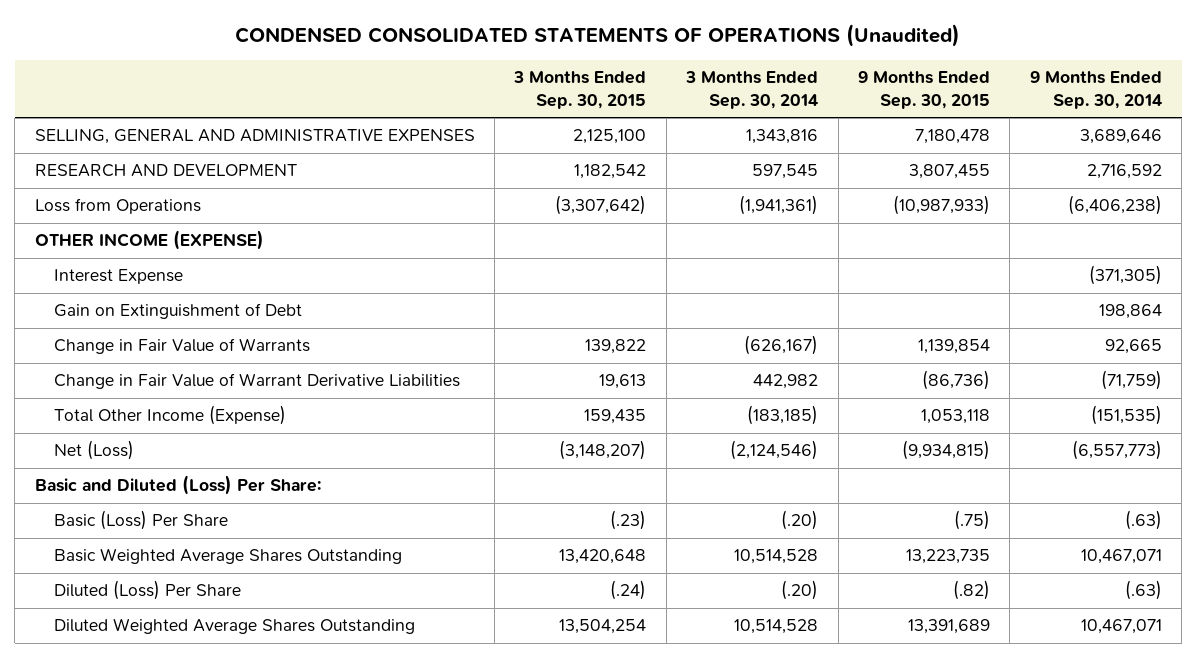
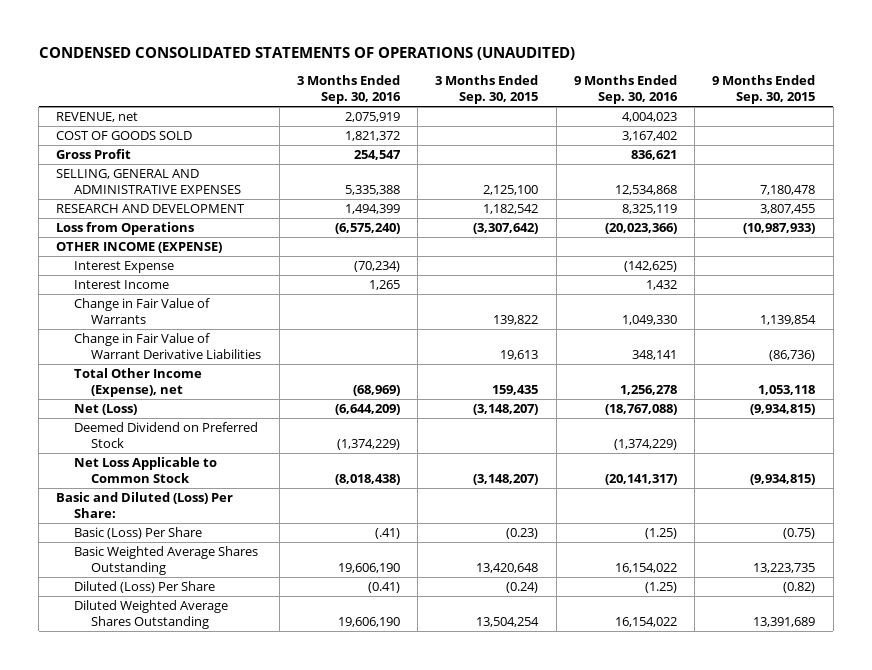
[235,23,961,47] CONDENSED CONSOLIDATED STATEMENTS OF OPERATIONS (Unaudited) -> [38,47,575,61] CONDENSED CONSOLIDATED STATEMENTS OF OPERATIONS (UNAUDITED)
[685,71,819,109] 3 Months Ended Sep. 30, 2014 -> none
[1029,71,1162,109] 9 Months Ended Sep. 30, 2014 -> none
none -> [296,75,401,104] 3 Months Ended Sep. 30, 2016
none -> [573,75,678,104] 9 Months Ended Sep. 30, 2016
none -> [56,112,139,123] REVENUE, net
none -> [56,131,193,141] COST OF GOODS SOLD
none -> [56,149,132,160] Gross Profit
[54,303,303,320] Gain on Extinguishment of Debt -> none
none -> [73,280,169,290] Interest Income
[54,405,287,426] Total Other Income (Expense) -> [73,368,202,397] Total Other Income (Expense), net
none -> [73,422,258,448] Deemed Dividend on Preferred Stock
none -> [73,457,217,483] Net Loss Applicable to Common Stock
[610,510,647,531] (.23) -> [506,528,539,540] (0.23)
[954,510,991,531] (.75) -> [783,528,816,540] (0.75)
[610,580,647,601] (.24) -> [506,582,539,594] (0.24)
[953,580,991,601] (.82) -> [783,582,816,594] (0.82)

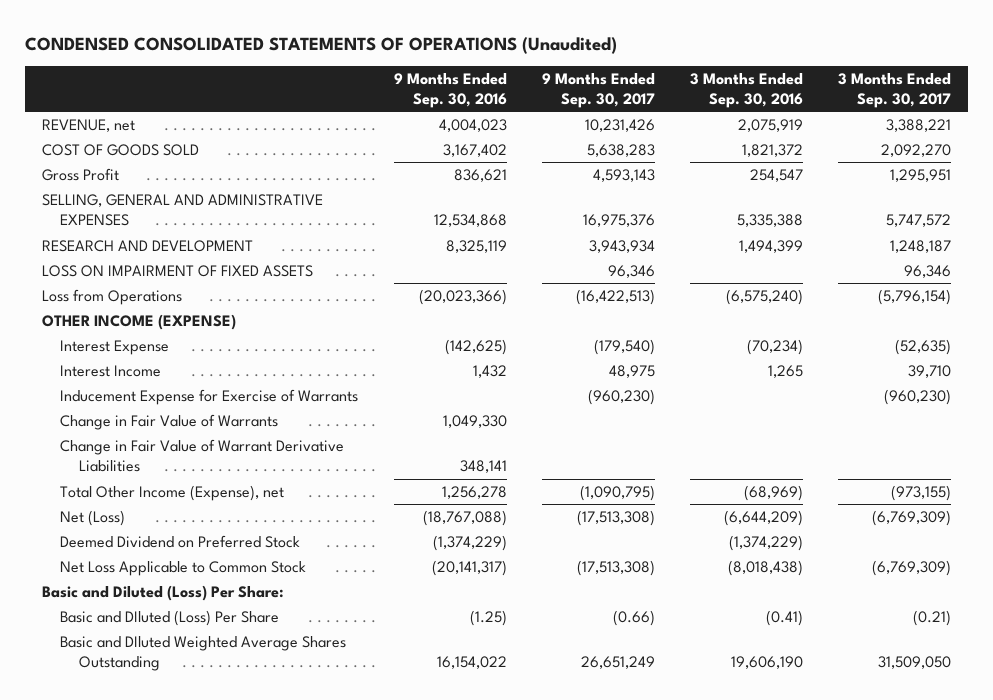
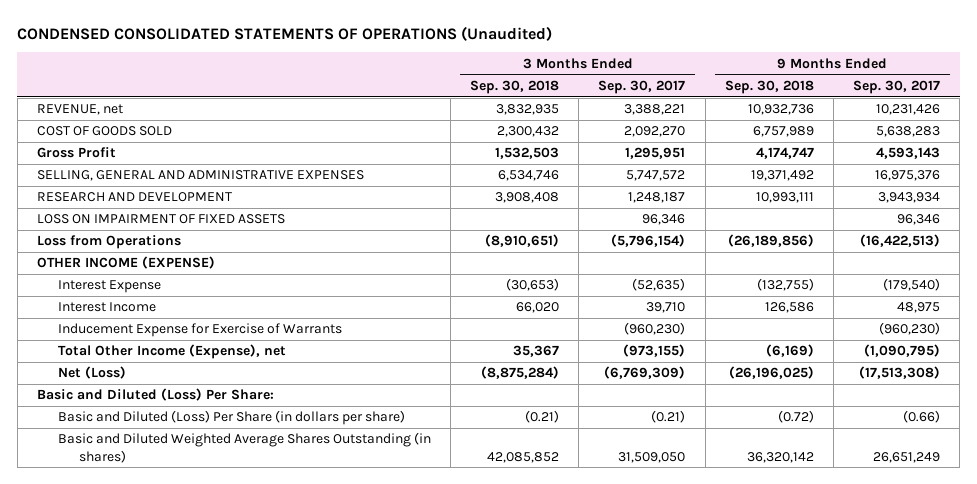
[393,72,507,109] 9 Months Ended Sep. 30, 2016 -> none
[689,72,803,109] 3 Months Ended Sep. 30, 2016 -> none
none -> [470,79,560,94] Sep. 30, 2018
none -> [724,79,814,94] Sep. 30, 2018
[60,413,279,430] Change in Fair Value of Warrants -> none
[60,438,345,473] Change in Fair Value of Warrant Derivative Liabilities -> none
[60,534,301,548] Deemed Dividend on Preferred Stock -> none
[60,560,307,576] Net Loss Applicable to Common Stock -> none
[60,609,280,626] Basic and DIluted (Loss) Per Share -> [57,410,405,426] Basic and Diluted (Loss) Per Share (in dollars per share)
[60,635,347,672] Basic and DIluted Weighted Average Shares Outstanding -> [57,432,431,463] Basic and Diluted Weighted Average Shares Outstanding (in shares)

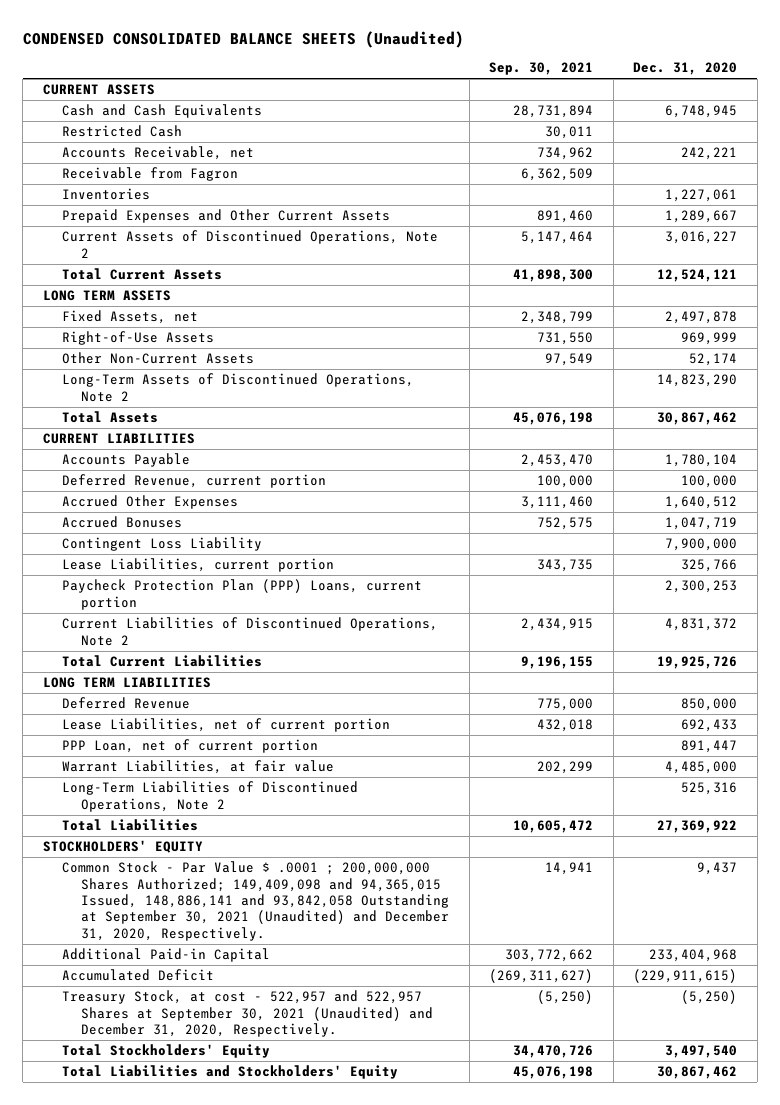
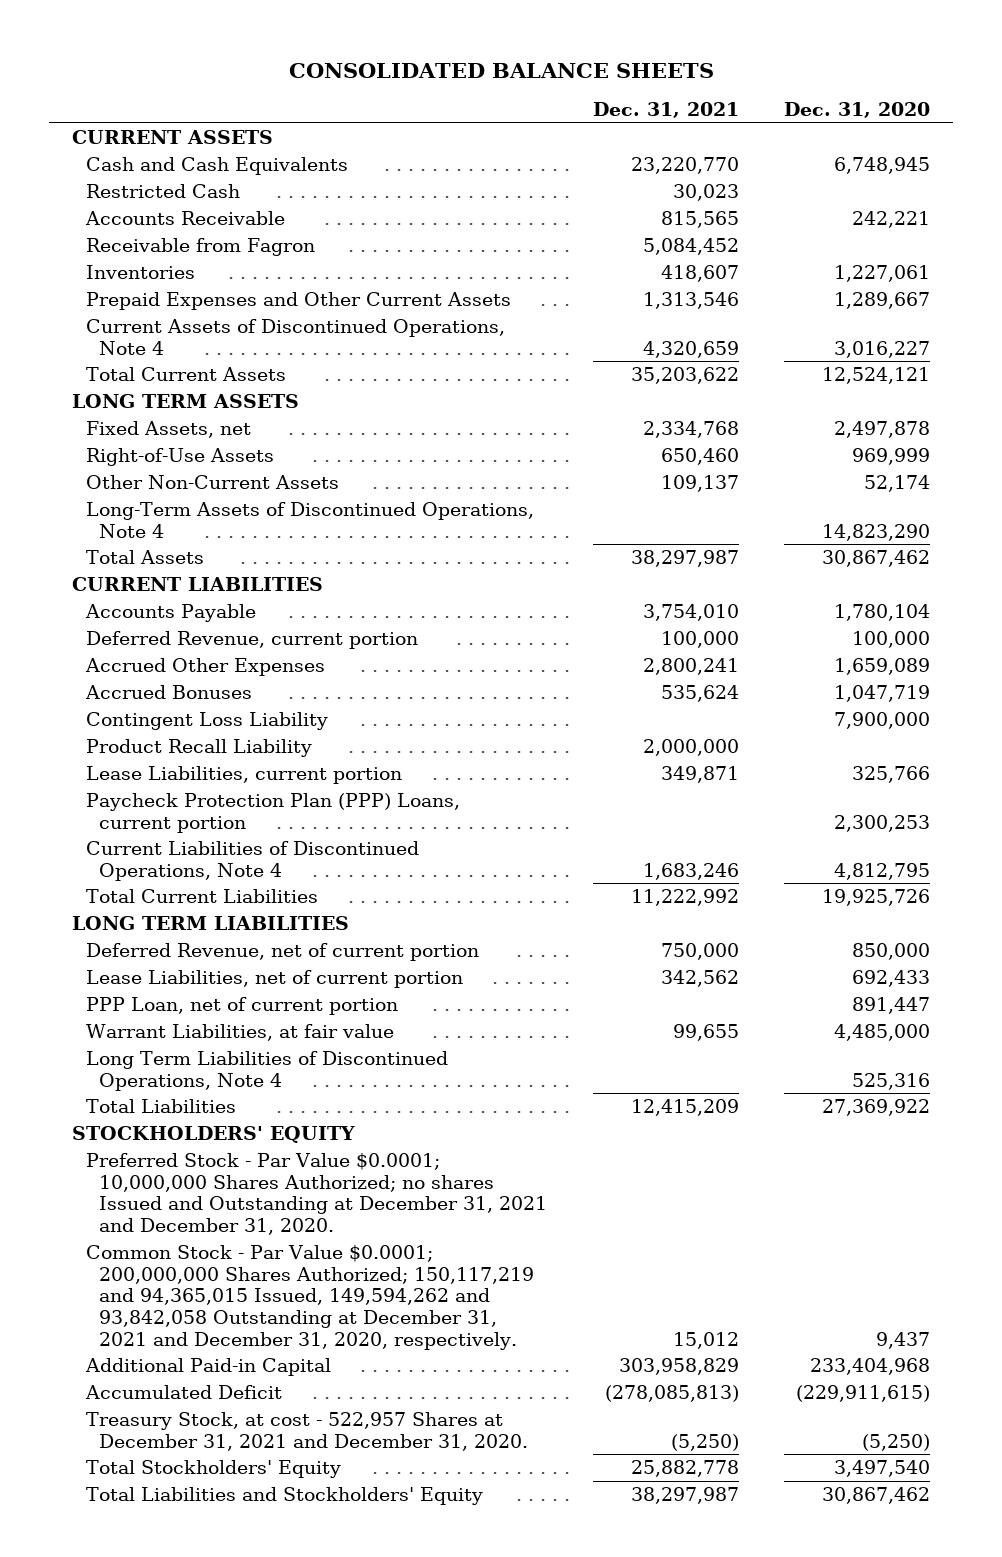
[22,30,464,48] CONDENSED CONSOLIDATED BALANCE SHEETS (Unaudited) -> [289,63,715,79] CONSOLIDATED BALANCE SHEETS
[489,62,594,76] Sep. 30, 2021 -> none
none -> [592,102,739,119] Dec. 31, 2021
[61,146,254,161] Accounts Receivable, net -> [84,210,285,225] Accounts Receivable
[61,230,438,258] Current Assets of Discontinued Operations, Note 2 -> [85,318,505,355] Current Assets of Discontinued Operations, Note 4
[61,373,414,402] Long-Term Assets of Discontinued Operations, Note 2 -> [85,501,534,538] Long-Term Assets of Discontinued Operations, Note 4
[665,496,738,510] 1,640,512 -> [834,657,931,675] 1,659,089
none -> [85,738,312,757] Product Recall Liability
[61,617,438,646] Current Liabilities of Discontinued Operations, Note 2 -> [85,840,419,881] Current Liabilities of Discontinued Operations, Note 4
[665,618,738,632] 4,831,372 -> [834,862,931,880] 4,812,795
[61,697,190,710] Deferred Revenue -> [85,942,479,961] Deferred Revenue, net of current portion
[61,781,358,812] Long-Term Liabilities of Discontinued Operations, Note 2 -> [85,1050,448,1091] Long Term Liabilities of Discontinued Operations, Note 4
none -> [85,1152,548,1236] Preferred Stock - Par Value $0.0001; 10,000,000 Shares Authorized; no shares Issued and Outstanding at December 31, 2021 and December 31, 2020.
[61,861,450,941] Common Stock - Par Value $ .0001 ; 200,000,000 Shares Authorized; 149,409,098 and 94,365,015 Issued, 148,886,141 and 93,842,058 Outstanding at September 30, 2021 (Unaudited) and December 31, 2020, Respectively. -> [85,1244,535,1350] Common Stock - Par Value $0.0001; 200,000,000 Shares Authorized; 150,117,219 and 94,365,015 Issued, 149,594,262 and 93,842,058 Outstanding at December 31, 2021 and December 31, 2020, respectively.
[61,990,434,1037] Treasury Stock, at cost - 522,957 and 522,957 Shares at September 30, 2021 (Unaudited) and December 31, 2020, Respectively. -> [85,1411,529,1451] Treasury Stock, at cost - 522,957 Shares at December 31, 2021 and December 31, 2020.

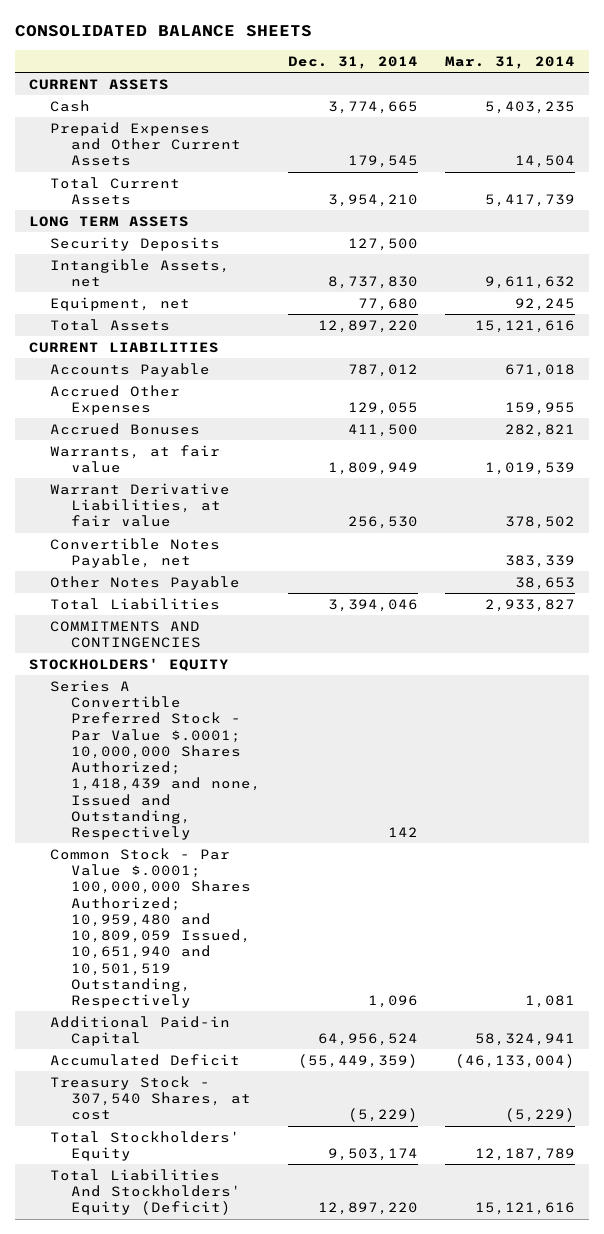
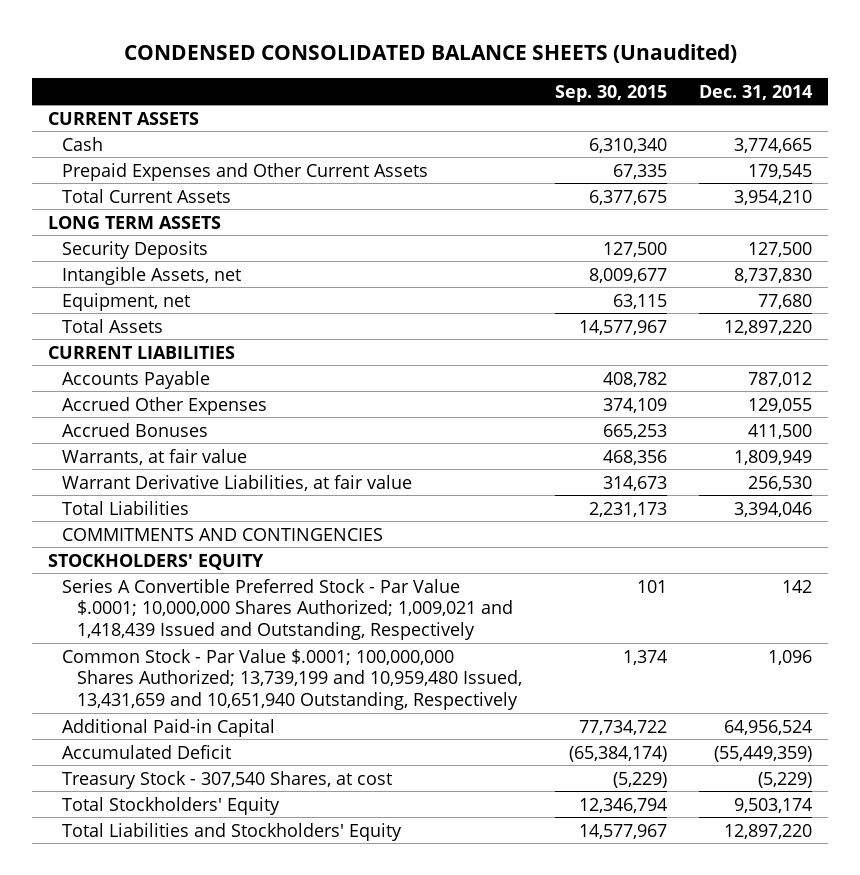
[15,25,313,38] CONSOLIDATED BALANCE SHEETS -> [123,43,737,63] CONDENSED CONSOLIDATED BALANCE SHEETS (Unaudited)
[445,55,576,69] Mar. 31, 2014 -> none
none -> [554,84,667,102] Sep. 30, 2015
[49,537,220,569] Convertible Notes Payable, net -> none
[49,575,240,590] Other Notes Payable -> none
[49,679,262,841] Series A Convertible Preferred Stock - Par Value $.0001; 10,000,000 Shares Authorized; 1,418,439 and none, Issued and Outstanding, Respectively -> [62,578,513,640] Series A Convertible Preferred Stock - Par Value $.0001; 10,000,000 Shares Authorized; 1,009,021 and 1,418,439 Issued and Outstanding, Respectively
[49,847,252,1009] Common Stock - Par Value $.0001; 100,000,000 Shares Authorized; 10,959,480 and 10,809,059 Issued, 10,651,940 and 10,501,519 Outstanding, Respectively -> [62,648,522,710] Common Stock - Par Value $.0001; 100,000,000 Shares Authorized; 13,739,199 and 10,959,480 Issued, 13,431,659 and 10,651,940 Outstanding, Respectively
[49,1168,242,1216] Total Liabilities And Stockholders' Equity (Deficit) -> [62,822,403,841] Total Liabilities and Stockholders' Equity

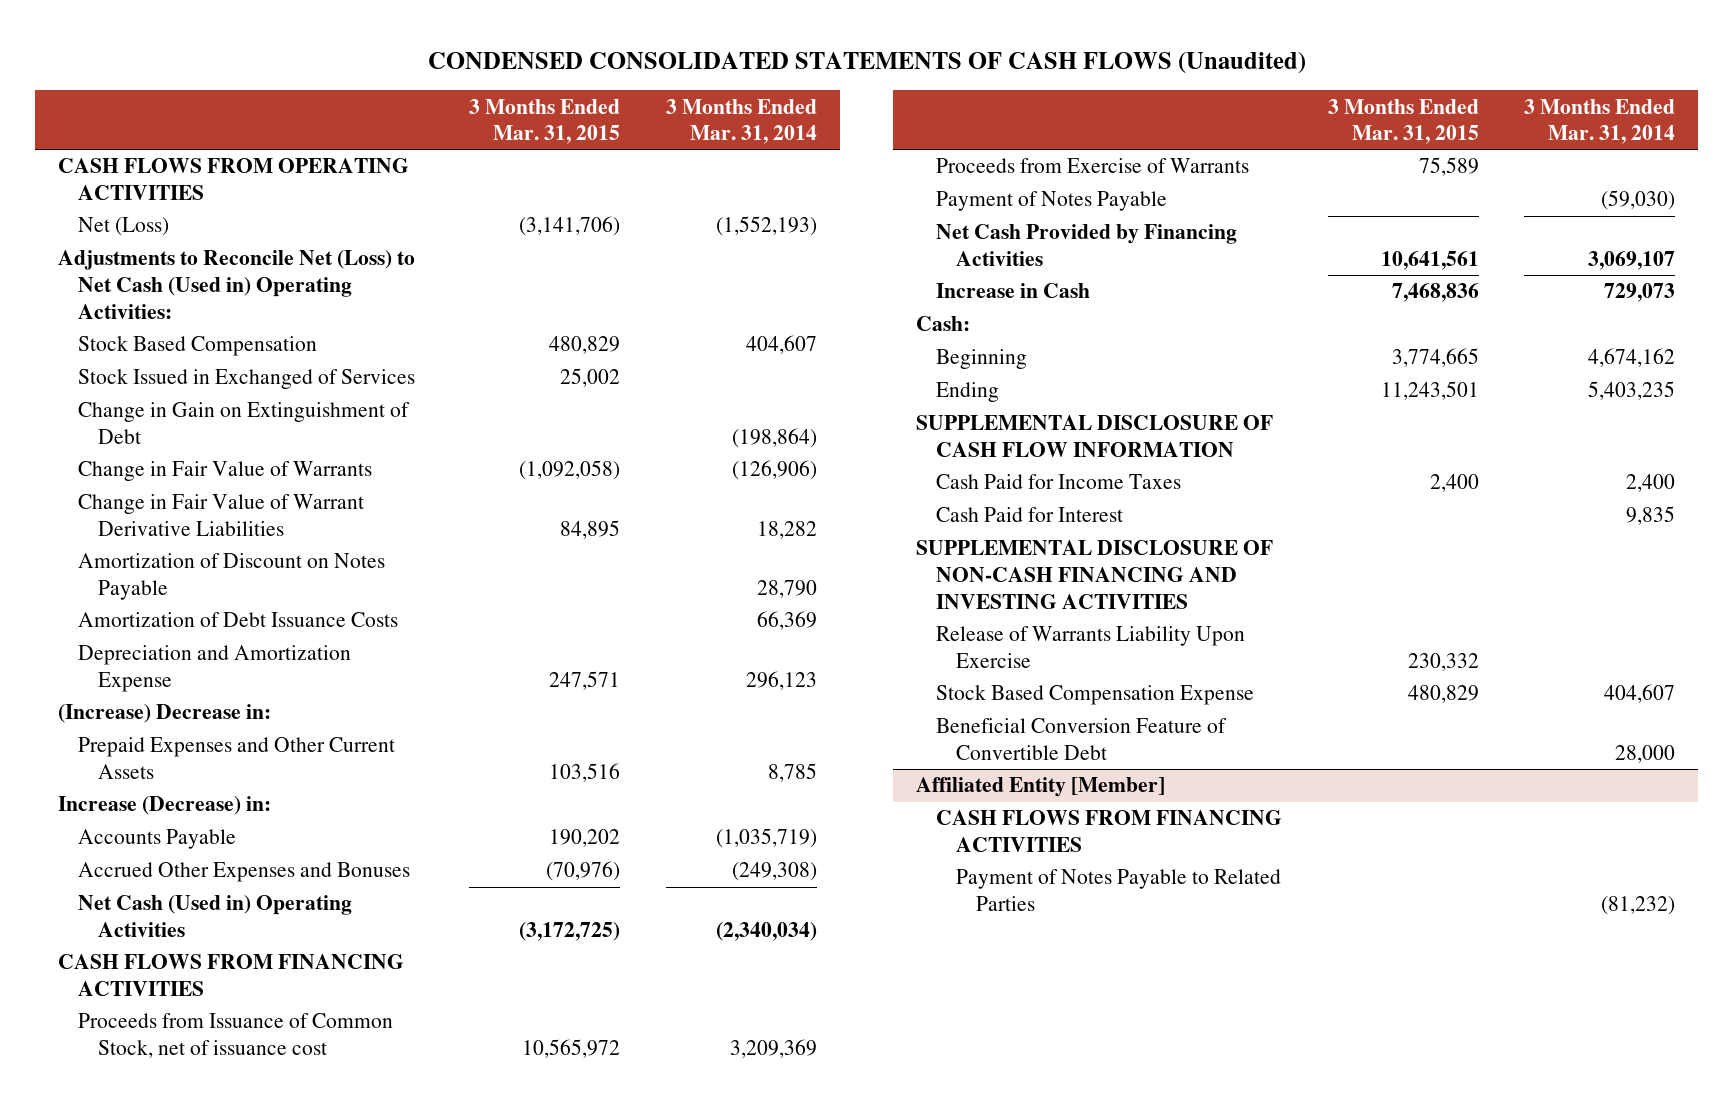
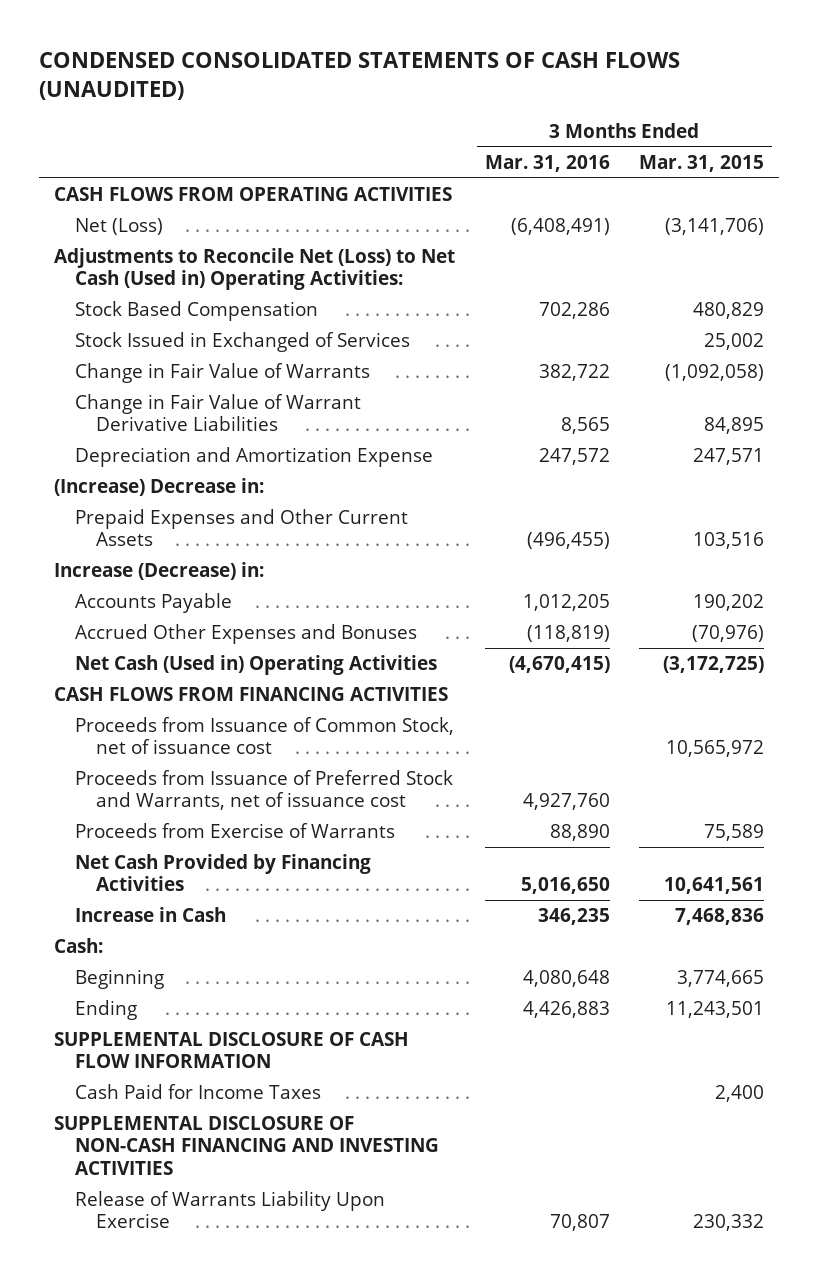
[427,51,1306,74] CONDENSED CONSOLIDATED STATEMENTS OF CASH FLOWS (Unaudited) -> [39,52,681,101] CONDENSED CONSOLIDATED STATEMENTS OF CASH FLOWS (UNAUDITED)
[665,98,817,145] 3 Months Ended Mar. 31, 2014 -> none
none -> [484,154,610,172] Mar. 31, 2016
[77,402,410,445] Change in Gain on Extinguishment of Debt -> none
[77,553,385,601] Amortization of Discount on Notes Payable -> none
[77,612,398,628] Amortization of Debt Issuance Costs -> none
none -> [75,769,454,811] Proceeds from Issuance of Preferred Stock and Warrants, net of issuance cost
[936,191,1168,212] Payment of Notes Payable -> none
[936,507,1124,523] Cash Paid for Interest -> none
[936,685,1255,706] Stock Based Compensation Expense -> none
[936,718,1228,761] Beneficial Conversion Feature of Convertible Debt -> none
[916,777,1166,798] Affiliated Entity [Member] -> none
[936,810,1283,853] CASH FLOWS FROM FINANCING ACTIVITIES -> none
[956,869,1282,912] Payment of Notes Payable to Related Parties -> none

